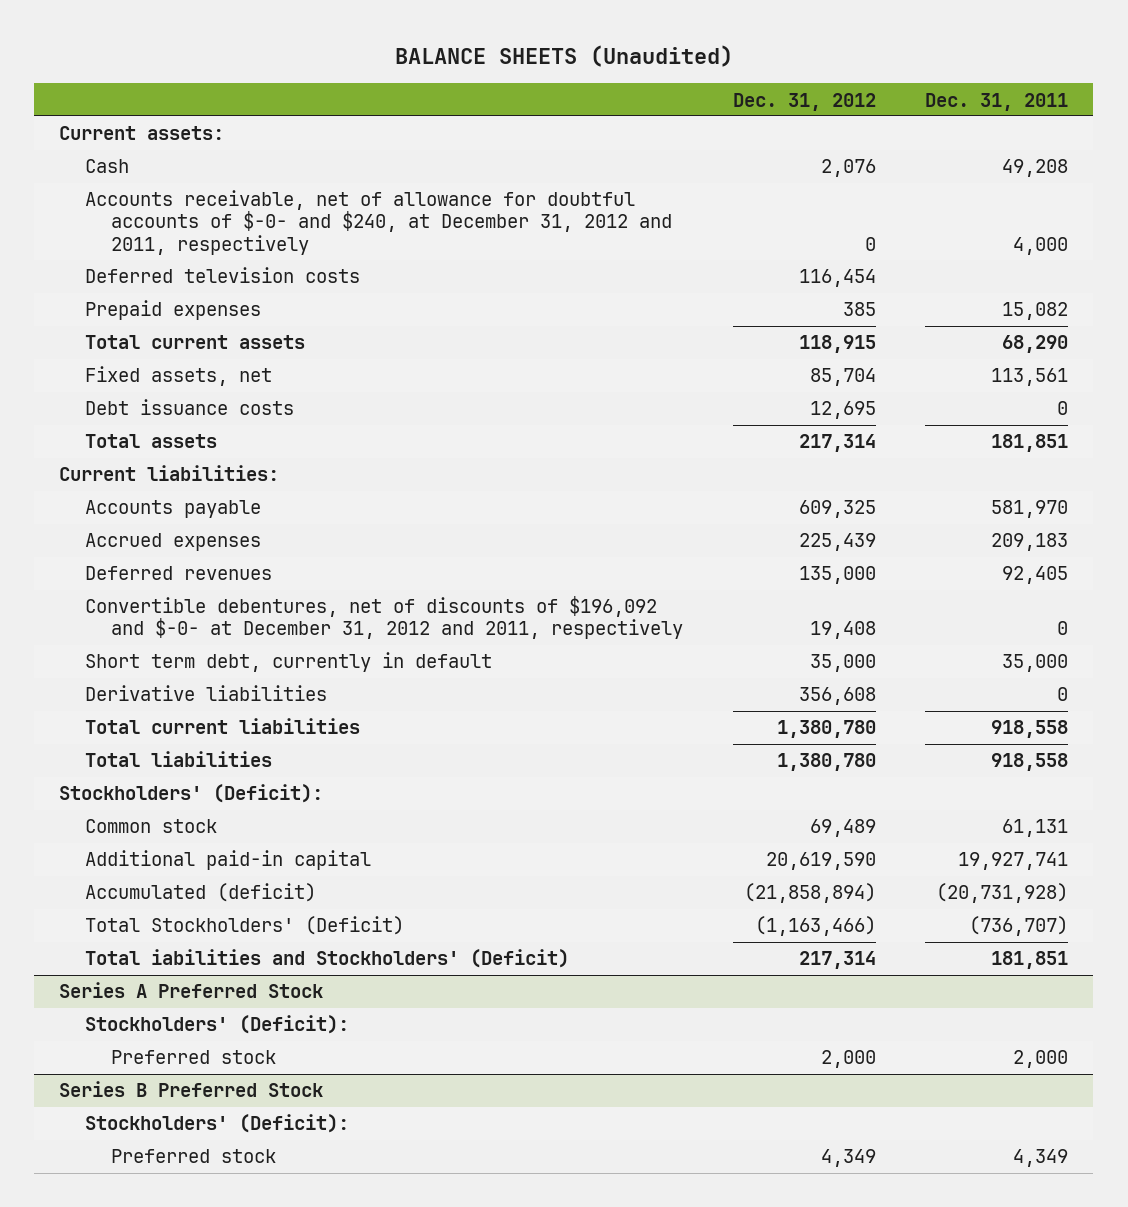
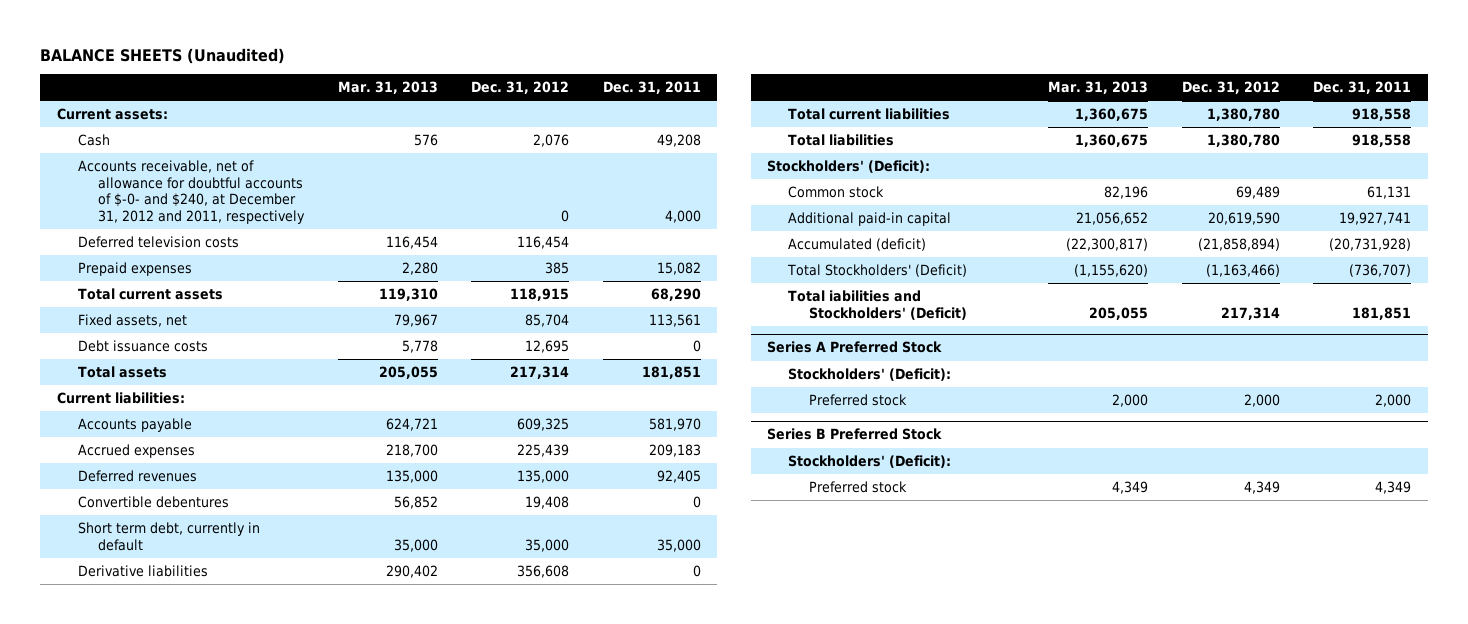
none -> [337,81,438,95] Mar. 31, 2013
[85,596,684,640] Convertible debentures, net of discounts of $196,092 and $-0- at December 31, 2012 and 2011, respectively -> [77,496,229,509] Convertible debentures

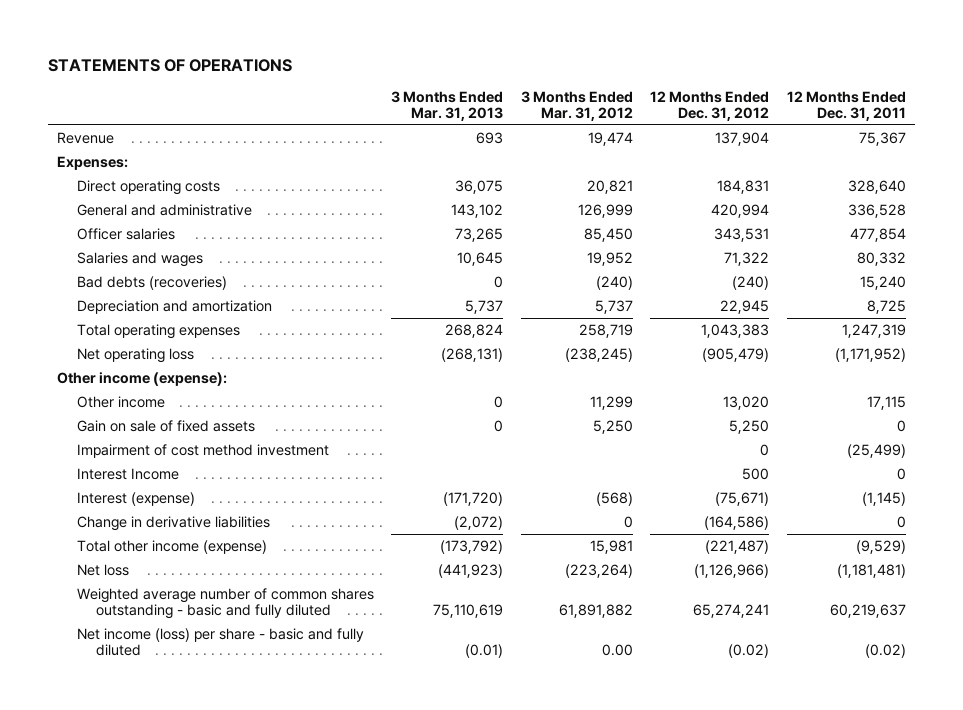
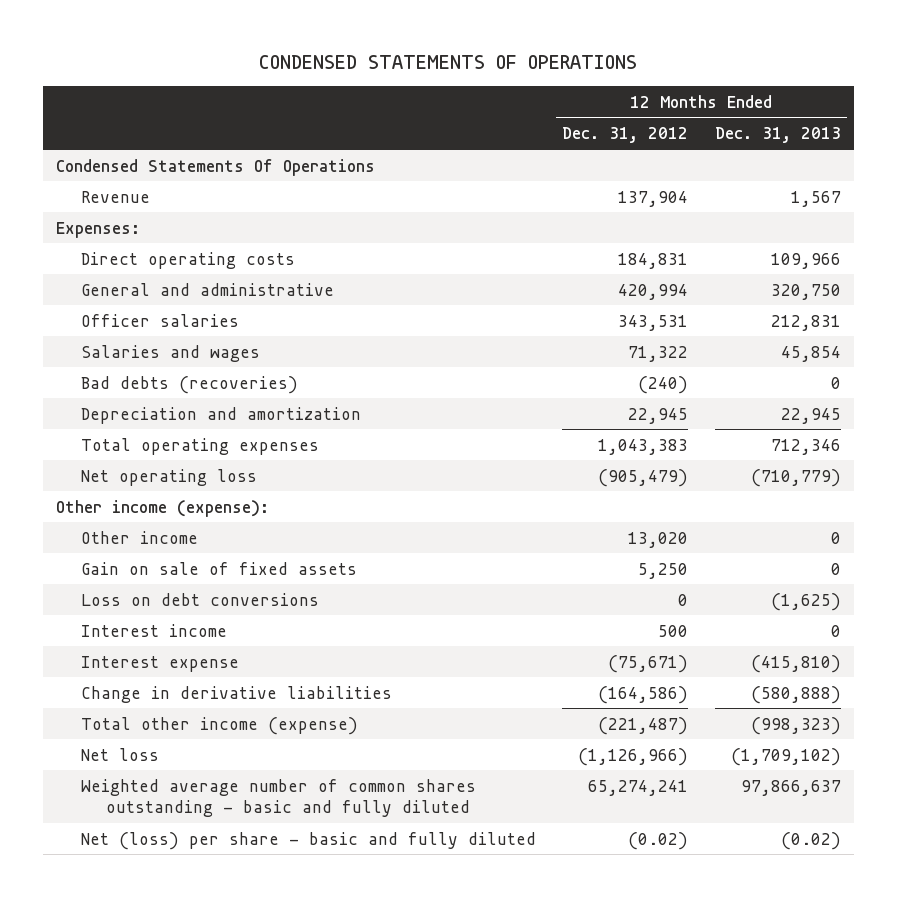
[48,58,293,72] STATEMENTS OF OPERATIONS -> [259,55,638,70] CONDENSED STATEMENTS OF OPERATIONS
[391,90,504,122] 3 Months Ended Mar. 31, 2013 -> none
[520,90,633,122] 3 Months Ended Mar. 31, 2012 -> none
[786,90,906,122] 12 Months Ended Dec. 31, 2011 -> none
none -> [714,127,841,144] Dec. 31, 2013
none -> [55,158,375,176] Condensed Statements Of Operations
[76,443,329,458] Impairment of cost method investment -> none
none -> [81,592,320,606] Loss on debt conversions
[76,467,179,480] Interest Income -> [81,623,228,637] Interest income
[76,491,195,506] Interest (expense) -> [81,655,240,672] Interest expense
[76,627,364,657] Net income (loss) per share - basic and fully diluted -> [81,831,537,850] Net (loss) per share - basic and fully diluted

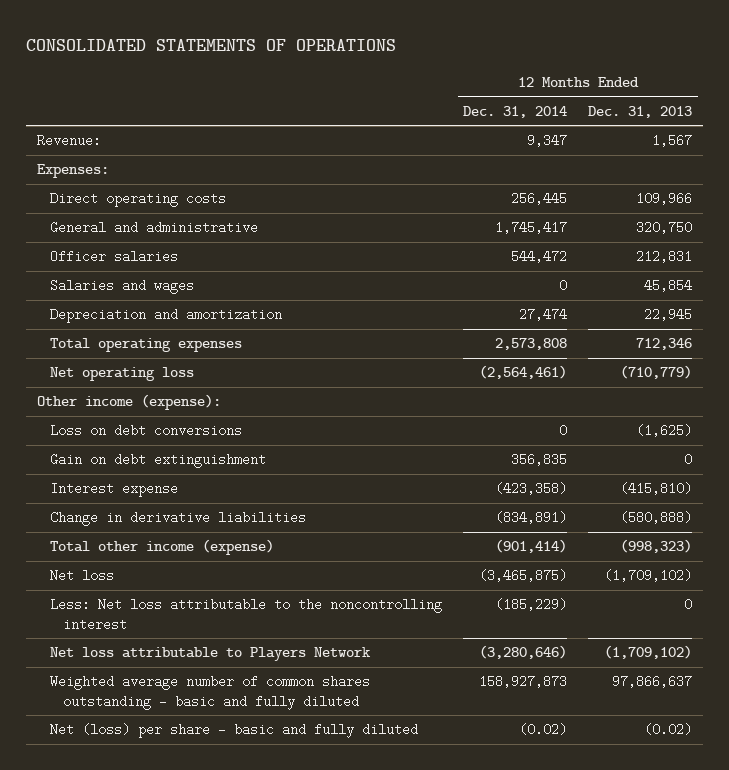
[259,55,638,70] CONDENSED STATEMENTS OF OPERATIONS -> [26,39,397,52] CONSOLIDATED STATEMENTS OF OPERATIONS
[562,127,689,144] Dec. 31, 2012 -> none
none -> [463,105,568,118] Dec. 31, 2014
[55,158,375,176] Condensed Statements Of Operations -> none
[81,190,151,203] Revenue -> [36,134,101,148] Revenue:
[81,375,299,394] Bad debts (recoveries) -> none
[81,530,199,544] Other income -> none
[81,561,358,575] Gain on sale of fixed assets -> none
[81,623,228,637] Interest income -> none
none -> [50,453,267,469] Gain on debt extinguishment
none -> [50,598,443,631] Less: Net loss attributable to the noncontrolling interest
none -> [50,647,372,662] Net loss attributable to Players Network

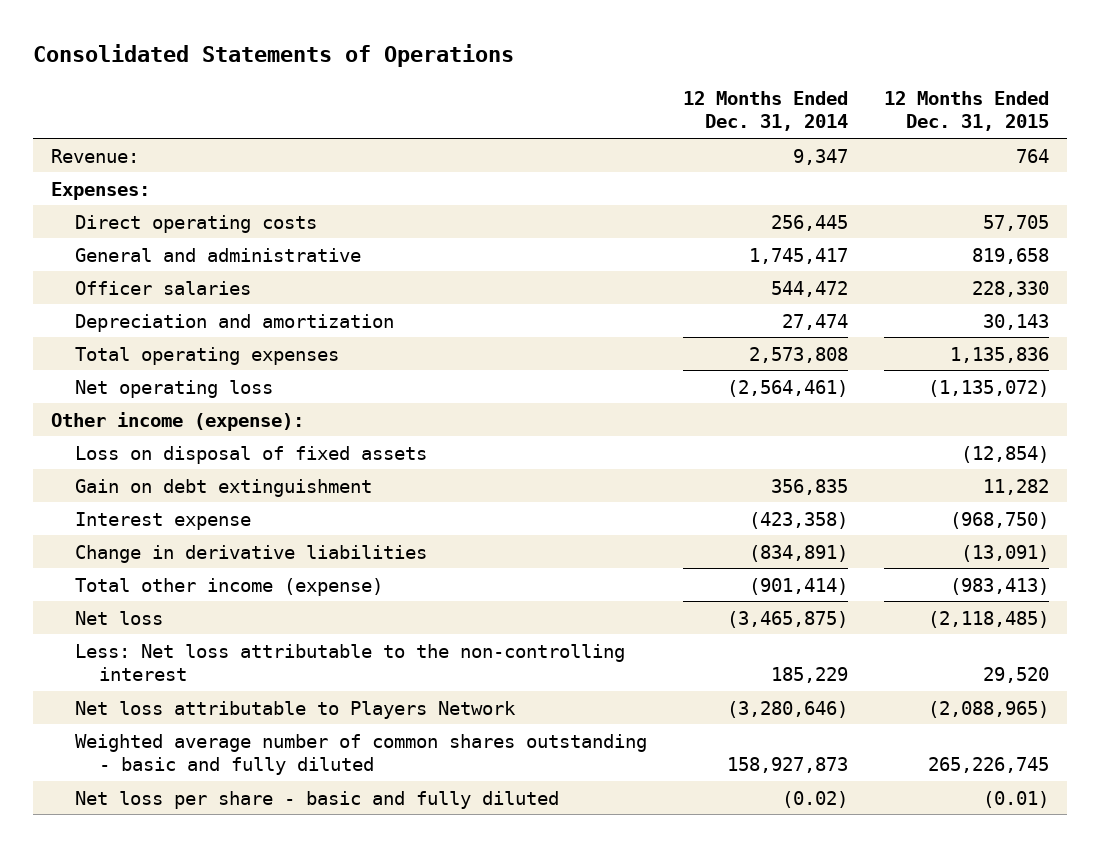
[26,39,397,52] CONSOLIDATED STATEMENTS OF OPERATIONS -> [32,44,514,68] Consolidated Statements of Operations
[588,105,693,118] Dec. 31, 2013 -> none
none -> [884,90,1050,132] 12 Months Ended Dec. 31, 2015
[50,279,195,295] Salaries and wages -> none
[50,424,243,438] Loss on debt conversions -> none
none -> [74,445,427,464] Loss on disposal of fixed assets
[50,598,443,631] Less: Net loss attributable to the noncontrolling interest -> [74,643,625,682] Less: Net loss attributable to the non-controlling interest
[495,598,568,612] (185,229) -> [771,667,849,684] 185,229
[50,723,419,739] Net (loss) per share - basic and fully diluted -> [74,790,559,809] Net loss per share - basic and fully diluted

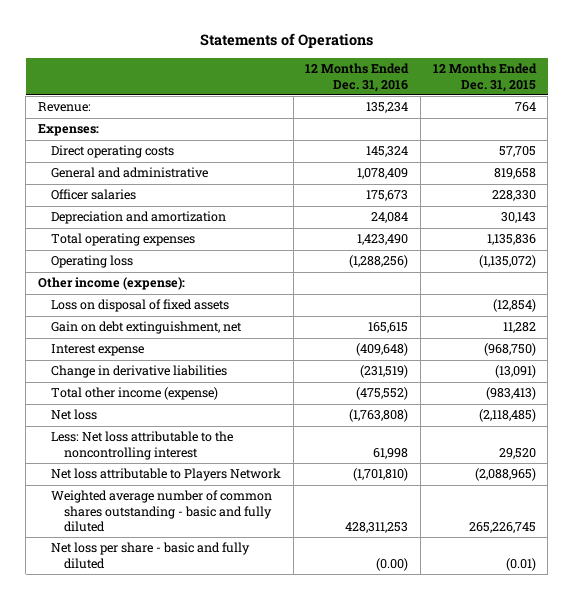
[32,44,514,68] Consolidated Statements of Operations -> [199,33,373,49] Statements of Operations
[683,90,849,132] 12 Months Ended Dec. 31, 2014 -> none
none -> [305,63,410,92] 12 Months Ended Dec. 31, 2016
[74,379,273,398] Net operating loss -> [51,255,134,269] Operating loss
[74,478,372,497] Gain on debt extinguishment -> [51,321,243,335] Gain on debt extinguishment, net
[74,643,625,682] Less: Net loss attributable to the non-controlling interest -> [51,431,234,460] Less: Net loss attributable to the noncontrolling interest

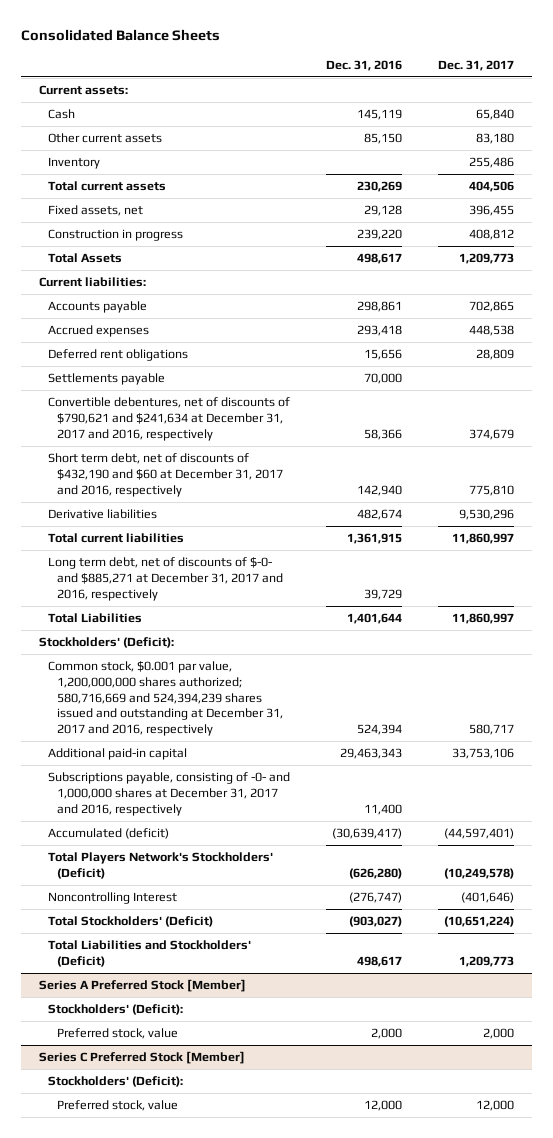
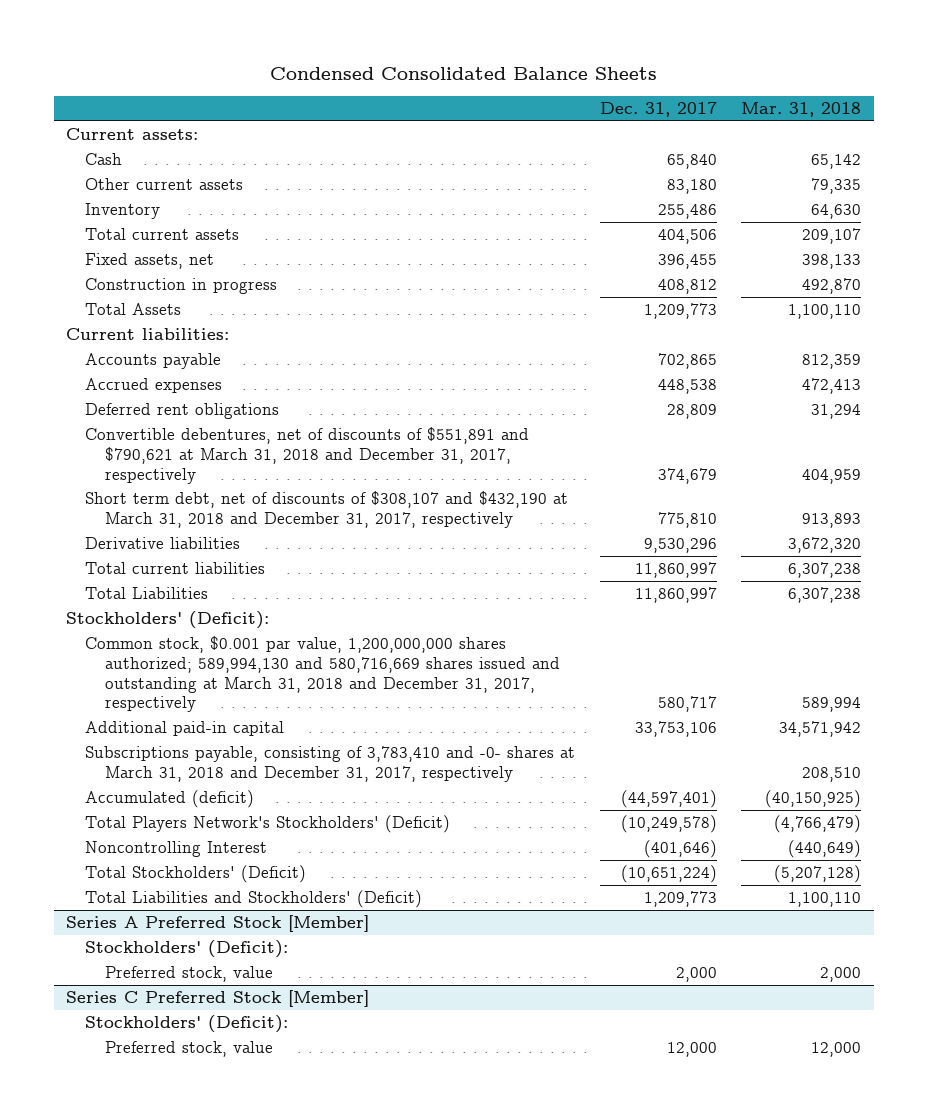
[20,29,220,42] Consolidated Balance Sheets -> [269,66,657,80] Condensed Consolidated Balance Sheets
[325,59,402,71] Dec. 31, 2016 -> none
none -> [741,102,862,118] Mar. 31, 2018
[47,373,165,386] Settlements payable -> none
[47,397,290,441] Convertible debentures, net of discounts of $790,621 and $241,634 at December 31, 2017 and 2016, respectively -> [85,427,530,484] Convertible debentures, net of discounts of $551,891 and $790,621 at March 31, 2018 and December 31, 2017, respectively
[47,453,283,497] Short term debt, net of discounts of $432,190 and $60 at December 31, 2017 and 2016, respectively -> [85,491,569,528] Short term debt, net of discounts of $308,107 and $432,190 at March 31, 2018 and December 31, 2017, respectively
[47,557,283,601] Long term debt, net of discounts of $-0- and $885,271 at December 31, 2017 and 2016, respectively -> none
[47,661,283,736] Common stock, $0.001 par value, 1,200,000,000 shares authorized; 580,716,669 and 524,394,239 shares issued and outstanding at December 31, 2017 and 2016, respectively -> [85,636,560,713] Common stock, $0.001 par value, 1,200,000,000 shares authorized; 589,994,130 and 580,716,669 shares issued and outstanding at March 31, 2018 and December 31, 2017, respectively
[47,772,290,816] Subscriptions payable, consisting of -0- and 1,000,000 shares at December 31, 2017 and 2016, respectively -> [85,746,576,782] Subscriptions payable, consisting of 3,783,410 and -0- shares at March 31, 2018 and December 31, 2017, respectively

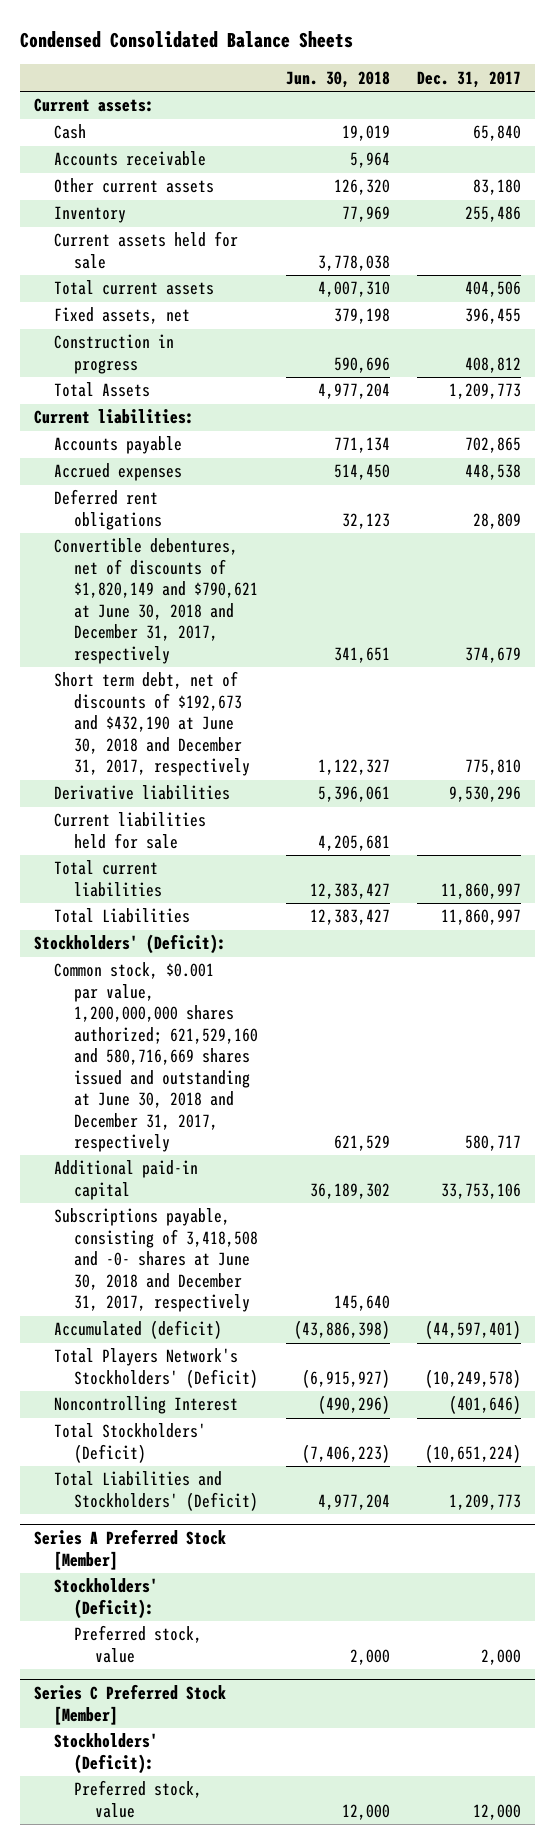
[741,102,862,118] Mar. 31, 2018 -> none
none -> [285,70,390,88] Jun. 30, 2018
none -> [54,151,207,167] Accounts receivable
none -> [54,231,239,269] Current assets held for sale
[85,427,530,484] Convertible debentures, net of discounts of $551,891 and $790,621 at March 31, 2018 and December 31, 2017, respectively -> [54,538,259,664] Convertible debentures, net of discounts of $1,820,149 and $790,621 at June 30, 2018 and December 31, 2017, respectively
[85,491,569,528] Short term debt, net of discounts of $308,107 and $432,190 at March 31, 2018 and December 31, 2017, respectively -> [54,671,251,777] Short term debt, net of discounts of $192,673 and $432,190 at June 30, 2018 and December 31, 2017, respectively
none -> [54,812,207,849] Current liabilities held for sale
[85,636,560,713] Common stock, $0.001 par value, 1,200,000,000 shares authorized; 589,994,130 and 580,716,669 shares issued and outstanding at March 31, 2018 and December 31, 2017, respectively -> [54,962,259,1153] Common stock, $0.001 par value, 1,200,000,000 shares authorized; 621,529,160 and 580,716,669 shares issued and outstanding at June 30, 2018 and December 31, 2017, respectively
[85,746,576,782] Subscriptions payable, consisting of 3,783,410 and -0- shares at March 31, 2018 and December 31, 2017, respectively -> [54,1208,259,1313] Subscriptions payable, consisting of 3,418,508 and -0- shares at June 30, 2018 and December 31, 2017, respectively

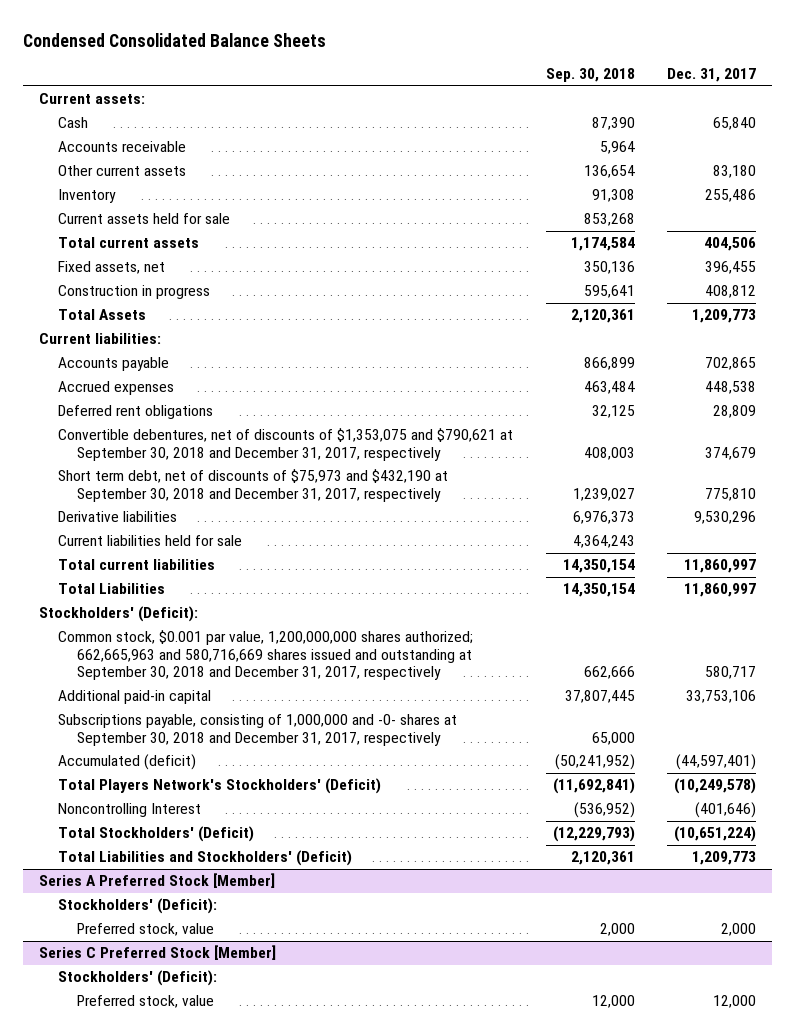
[285,70,390,88] Jun. 30, 2018 -> none
none -> [545,68,635,83] Sep. 30, 2018
[54,538,259,664] Convertible debentures, net of discounts of $1,820,149 and $790,621 at June 30, 2018 and December 31, 2017, respectively -> [58,428,514,461] Convertible debentures, net of discounts of $1,353,075 and $790,621 at September 30, 2018 and December 31, 2017, respectively
[54,671,251,777] Short term debt, net of discounts of $192,673 and $432,190 at June 30, 2018 and December 31, 2017, respectively -> [58,469,449,502] Short term debt, net of discounts of $75,973 and $432,190 at September 30, 2018 and December 31, 2017, respectively
[54,962,259,1153] Common stock, $0.001 par value, 1,200,000,000 shares authorized; 621,529,160 and 580,716,669 shares issued and outstanding at June 30, 2018 and December 31, 2017, respectively -> [58,630,474,681] Common stock, $0.001 par value, 1,200,000,000 shares authorized; 662,665,963 and 580,716,669 shares issued and outstanding at September 30, 2018 and December 31, 2017, respectively
[54,1208,259,1313] Subscriptions payable, consisting of 3,418,508 and -0- shares at June 30, 2018 and December 31, 2017, respectively -> [58,714,458,746] Subscriptions payable, consisting of 1,000,000 and -0- shares at September 30, 2018 and December 31, 2017, respectively

